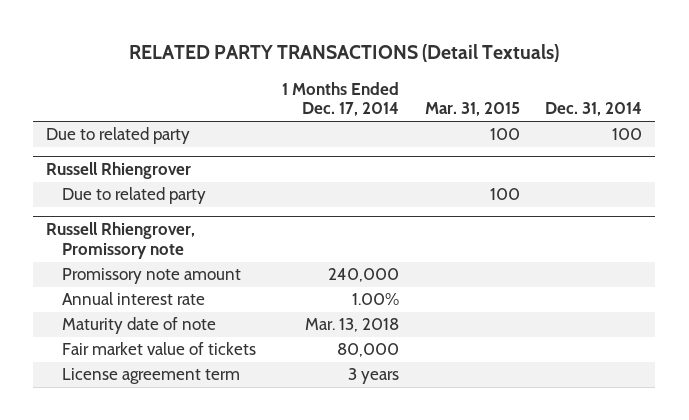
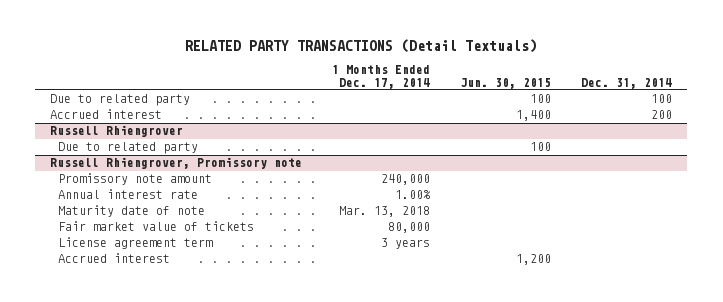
[424,102,520,117] Mar. 31, 2015 -> none
none -> [460,77,552,89] Jun. 30, 2015
none -> [50,109,163,120] Accrued interest
none -> [58,253,171,264] Accrued interest

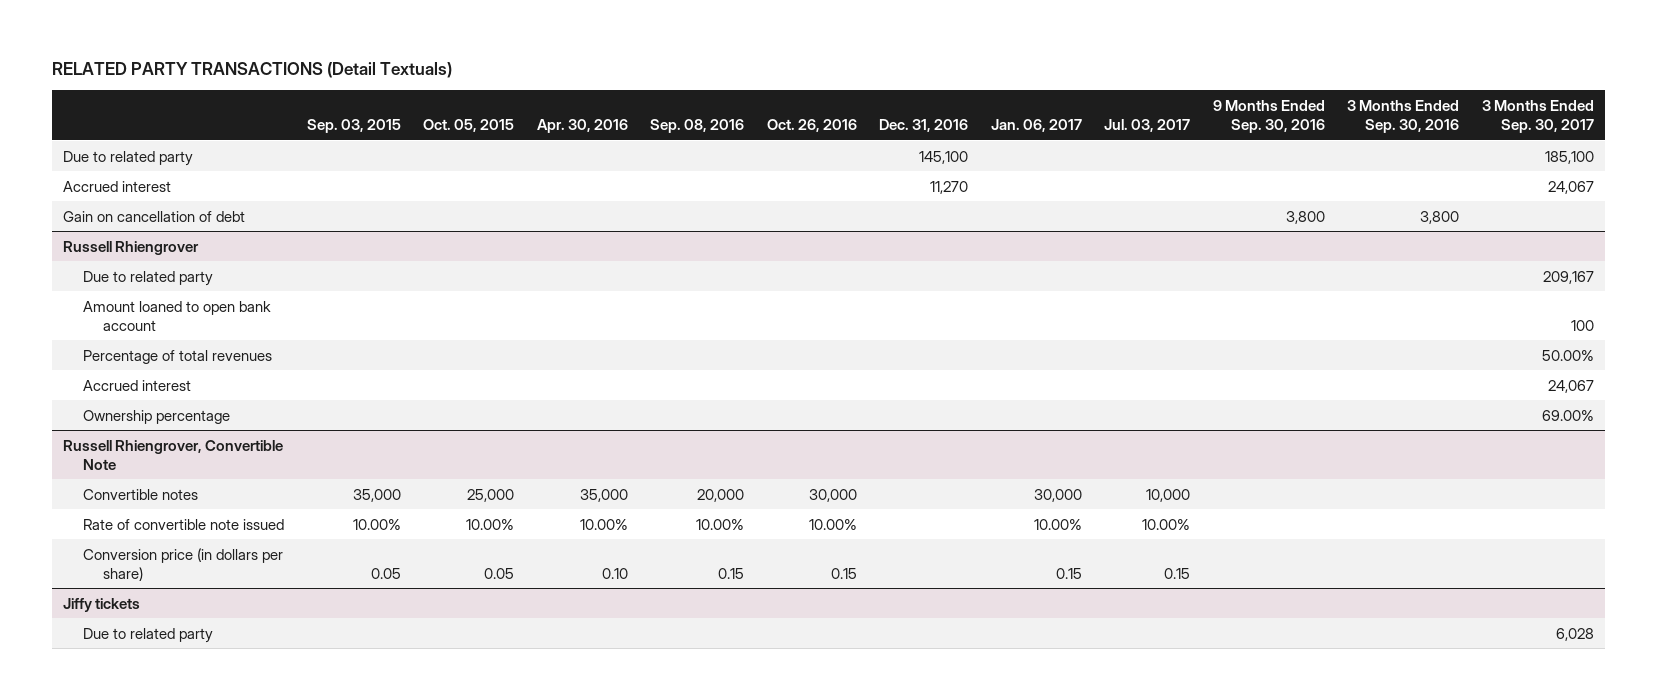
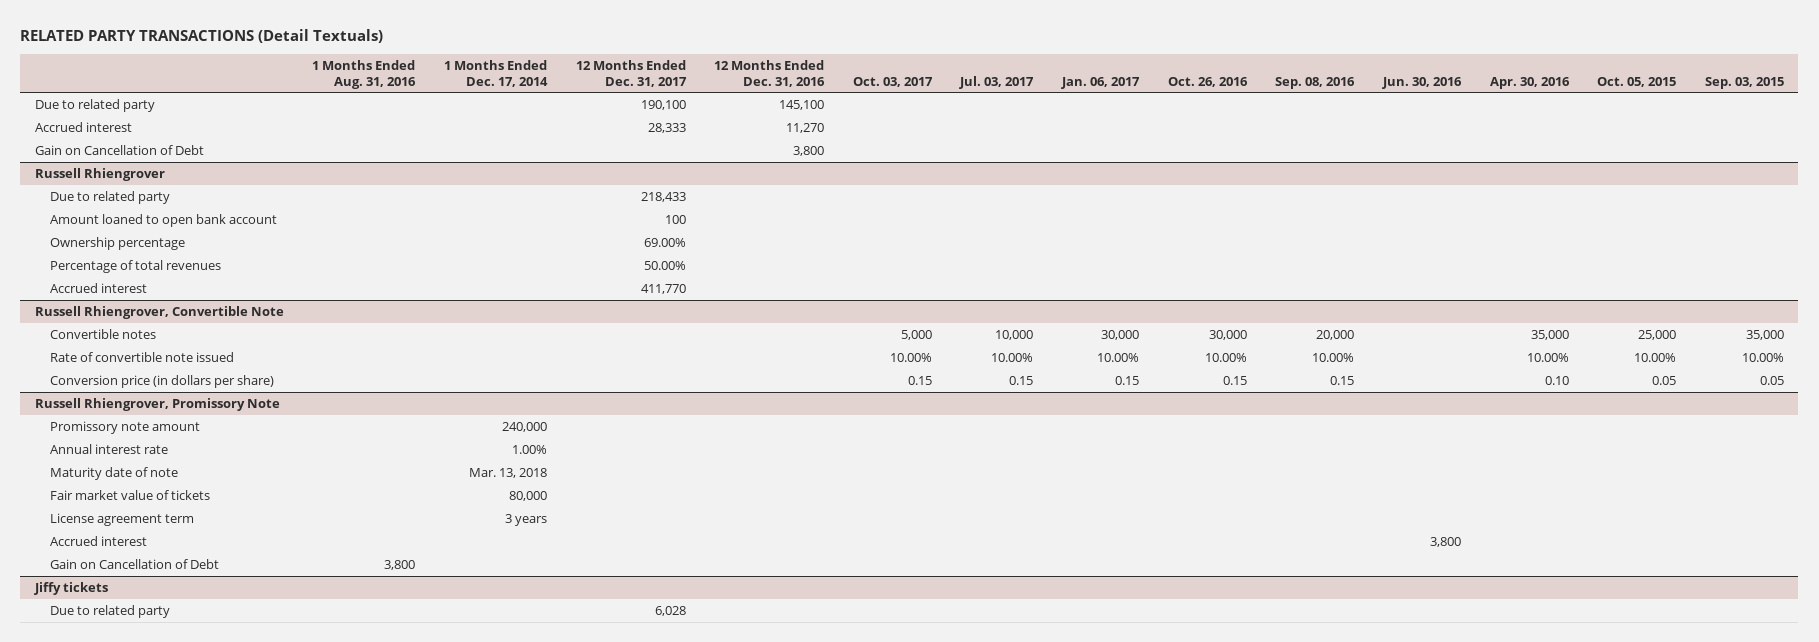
[879,118,969,132] Dec. 31, 2016 -> none
[1212,99,1325,133] 9 Months Ended Sep. 30, 2016 -> none
[1347,99,1460,133] 3 Months Ended Sep. 30, 2016 -> none
[1481,99,1594,133] 3 Months Ended Sep. 30, 2017 -> none
none -> [312,59,417,89] 1 Months Ended Aug. 31, 2016
none -> [443,59,548,87] 1 Months Ended Dec. 17, 2014
none -> [575,59,687,87] 12 Months Ended Dec. 31, 2017
none -> [714,59,826,87] 12 Months Ended Dec. 31, 2016
none -> [852,76,933,87] Oct. 03, 2017
none -> [1382,76,1463,89] Jun. 30, 2016
[63,210,246,222] Gain on cancellation of debt -> [34,145,204,156] Gain on Cancellation of Debt
[83,409,231,424] Ownership percentage -> [49,237,185,251] Ownership percentage
none -> [34,398,280,412] Russell Rhiengrover, Promissory Note
none -> [49,421,200,435] Promissory note amount
none -> [49,444,168,455] Annual interest rate
none -> [49,467,178,481] Maturity date of note
none -> [49,490,210,501] Fair market value of tickets
none -> [49,513,194,527] License agreement term
none -> [49,536,147,547] Accrued interest
none -> [49,559,219,570] Gain on Cancellation of Debt

